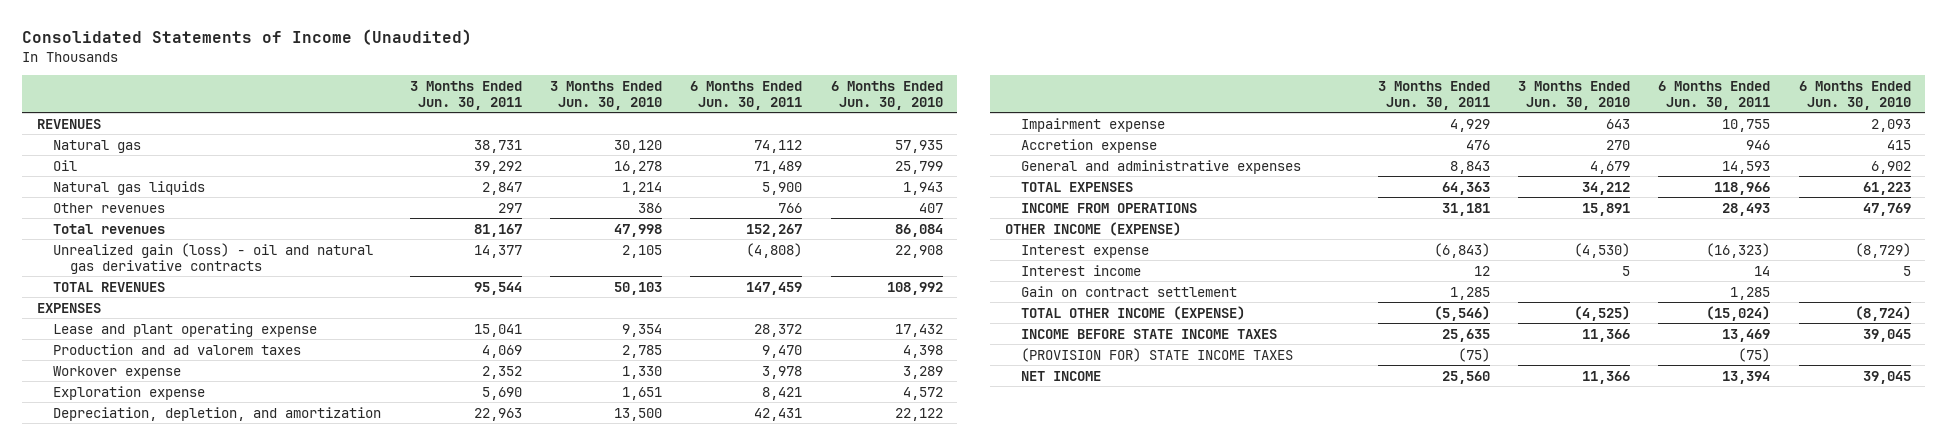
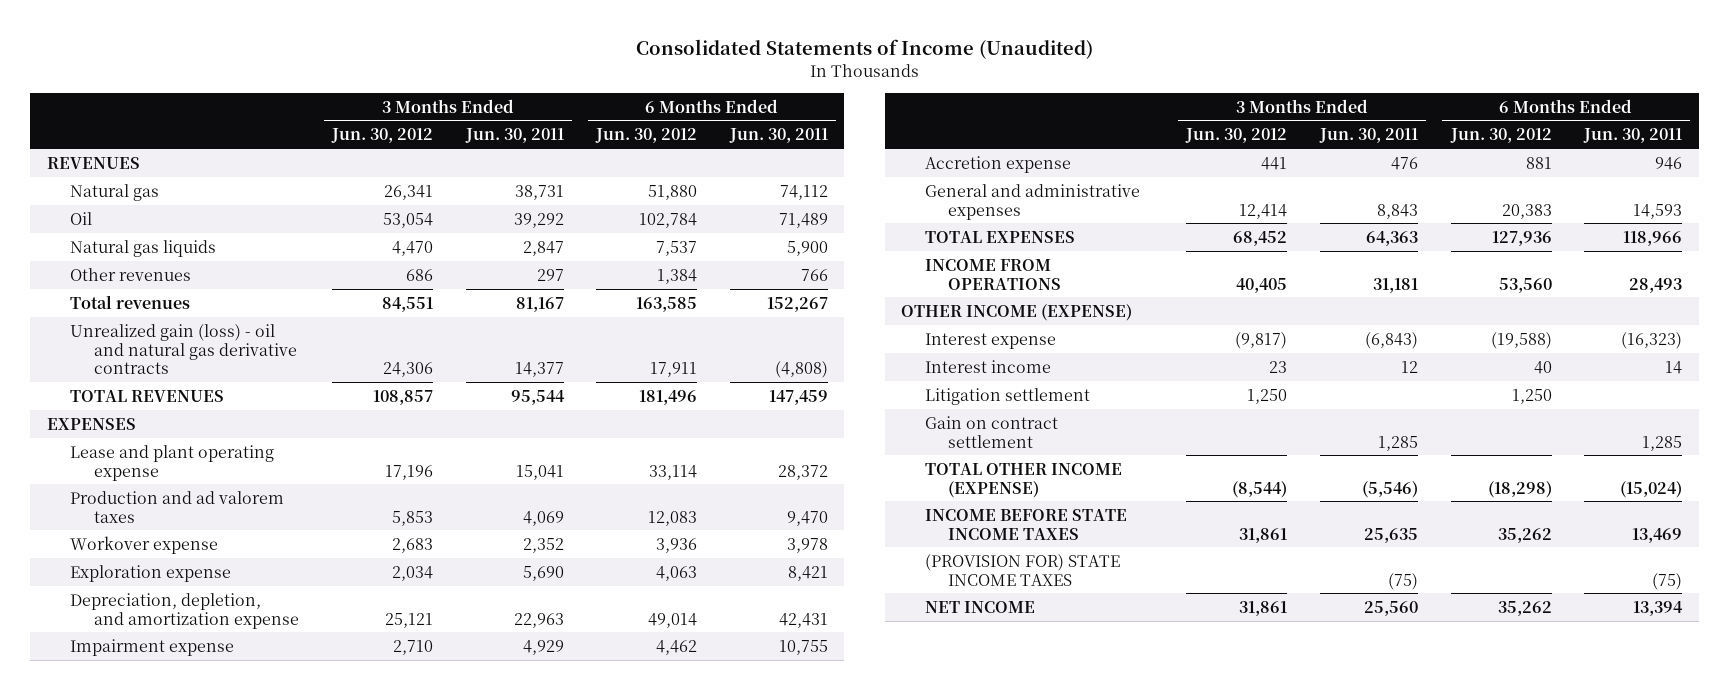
[550,80,663,110] 3 Months Ended Jun. 30, 2010 -> none
[830,80,943,110] 6 Months Ended Jun. 30, 2010 -> none
none -> [330,128,433,144] Jun. 30, 2012
none -> [595,128,698,144] Jun. 30, 2012
[53,406,382,421] Depreciation, depletion, and amortization -> [70,592,300,629] Depreciation, depletion, and amortization expense
none -> [924,387,1090,405] Litigation settlement

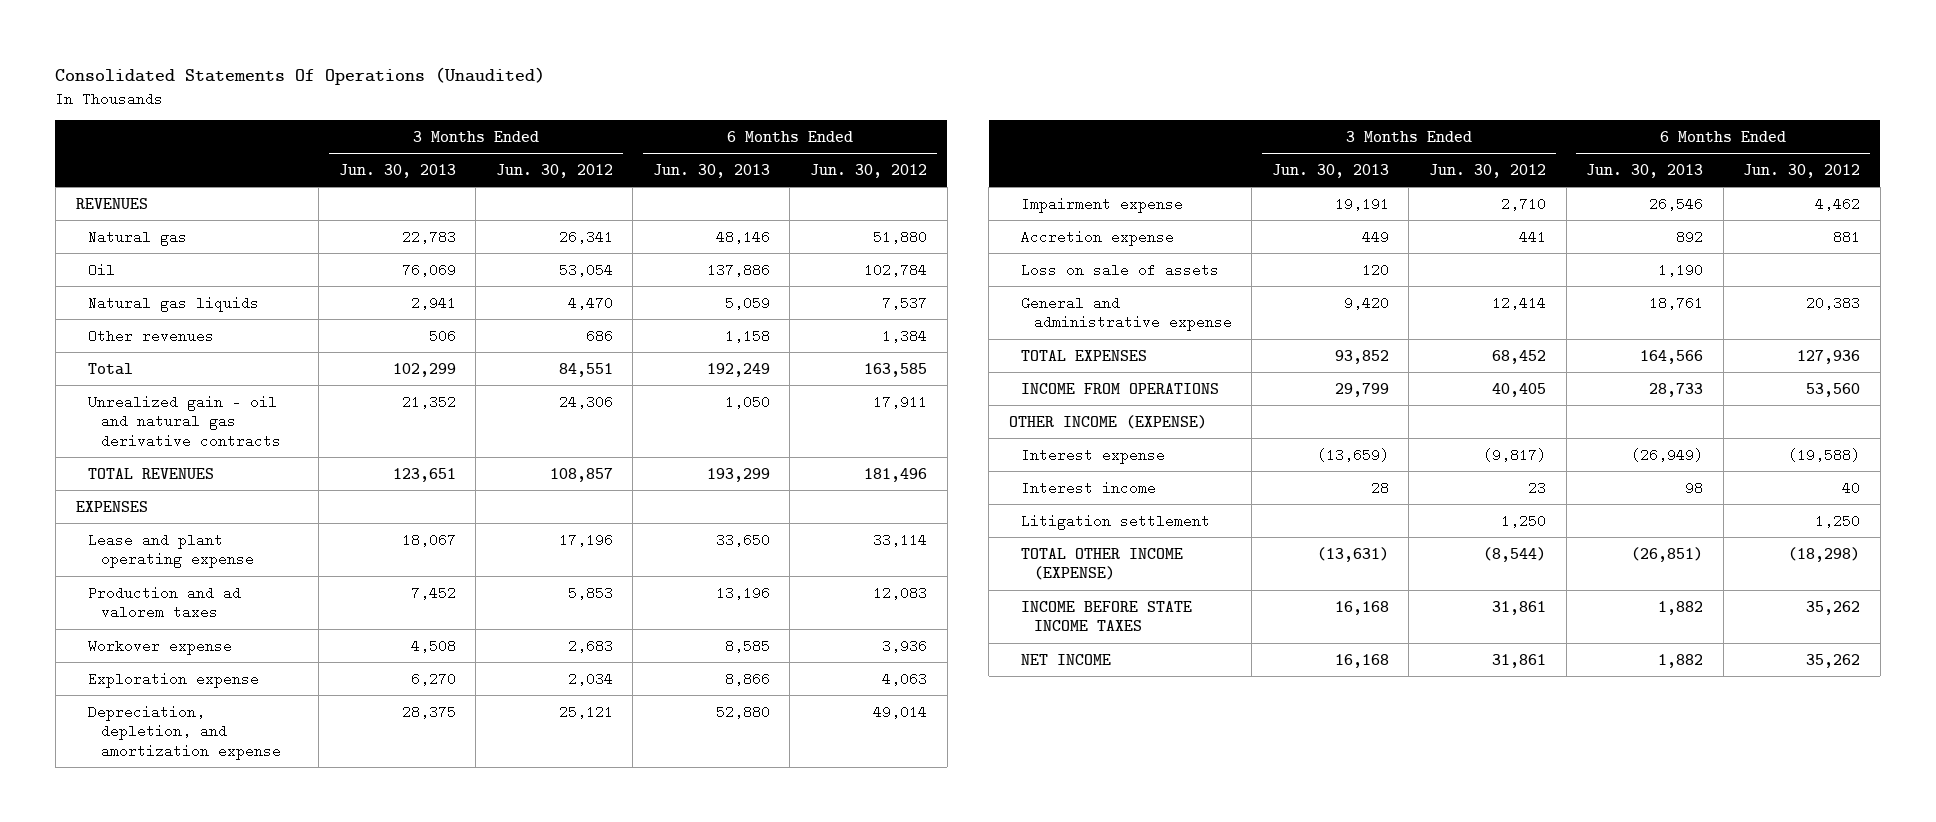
[635,39,1093,60] Consolidated Statements of Income (Unaudited) -> [55,67,546,86] Consolidated Statements Of Operations (Unaudited)
[464,128,564,144] Jun. 30, 2011 -> none
[729,128,829,144] Jun. 30, 2011 -> none
none -> [338,164,456,179] Jun. 30, 2013
none -> [652,164,770,179] Jun. 30, 2013
[70,294,191,309] Total revenues -> [88,362,134,375] Total
[70,323,298,375] Unrealized gain (loss) - oil and natural gas derivative contracts -> [88,394,281,449] Unrealized gain - oil and natural gas derivative contracts
none -> [1021,262,1220,277] Loss on sale of assets
[924,183,1140,220] General and administrative expenses -> [1021,295,1232,332] General and administrative expense
[924,415,1058,448] Gain on contract settlement -> none
[924,553,1120,586] (PROVISION FOR) STATE INCOME TAXES -> none

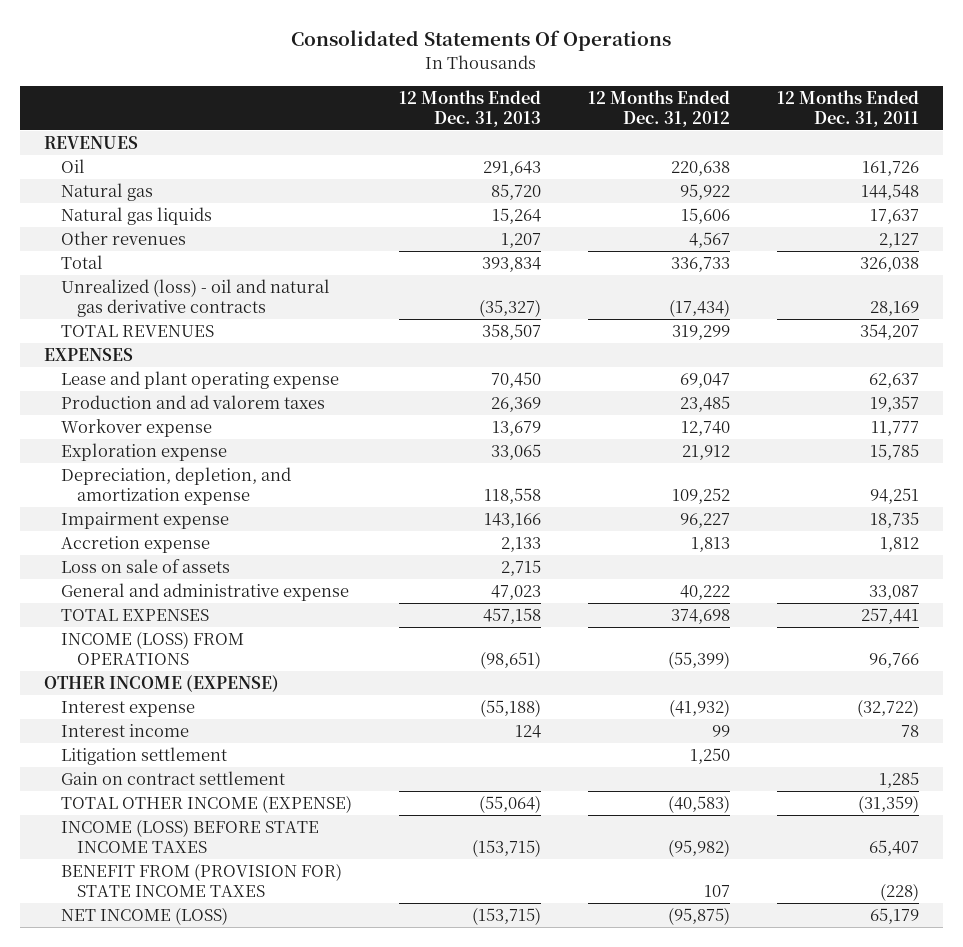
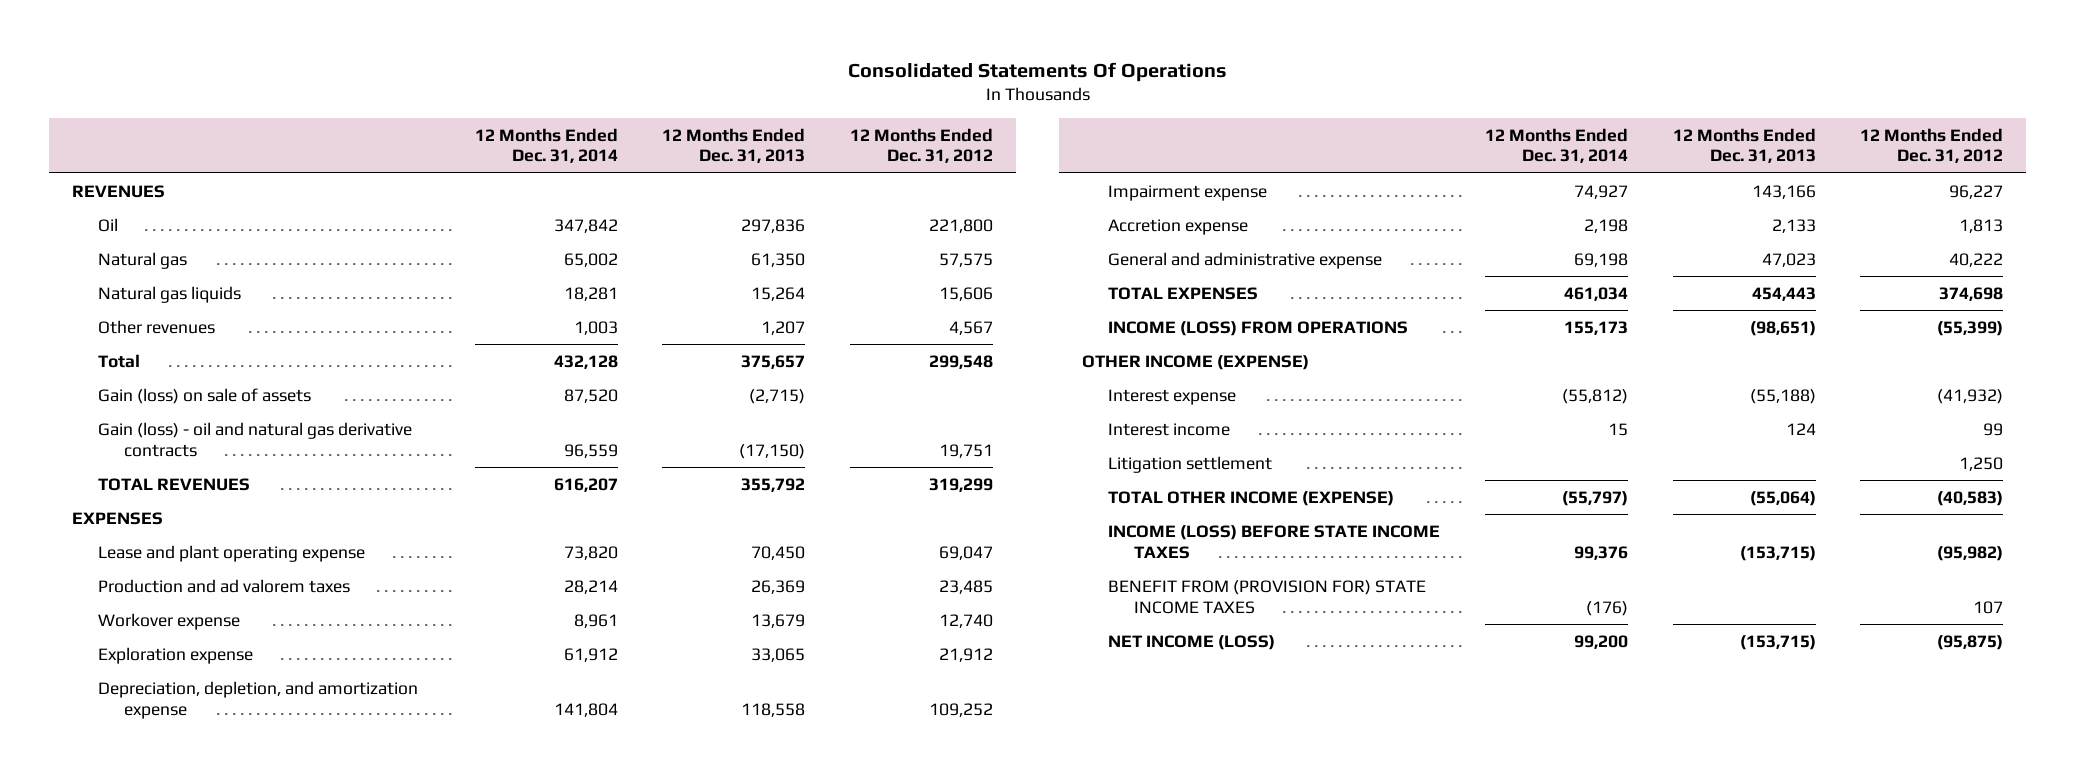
[776,89,919,127] 12 Months Ended Dec. 31, 2011 -> none
none -> [474,127,618,164] 12 Months Ended Dec. 31, 2014
[482,161,541,177] 291,643 -> [741,218,806,233] 297,836
[670,161,730,177] 220,638 -> [929,218,994,233] 221,800
[490,184,541,201] 85,720 -> [751,252,806,267] 61,350
[679,184,730,201] 95,922 -> [939,252,994,267] 57,575
[481,257,541,273] 393,834 -> [741,354,806,369] 375,657
[670,257,730,273] 336,733 -> [929,354,994,369] 299,548
none -> [97,387,311,404] Gain (loss) on sale of assets
[60,279,330,317] Unrealized (loss) - oil and natural gas derivative contracts -> [97,421,412,457] Gain (loss) - oil and natural gas derivative contracts
[478,298,541,317] (35,327) -> [739,443,806,459] (17,150)
[668,298,730,317] (17,434) -> [939,443,994,458] 19,751
[481,324,541,341] 358,507 -> [741,477,806,492] 355,792
[60,559,230,574] Loss on sale of assets -> none
[482,608,541,625] 457,158 -> [1751,286,1816,301] 454,443
[60,771,285,786] Gain on contract settlement -> none

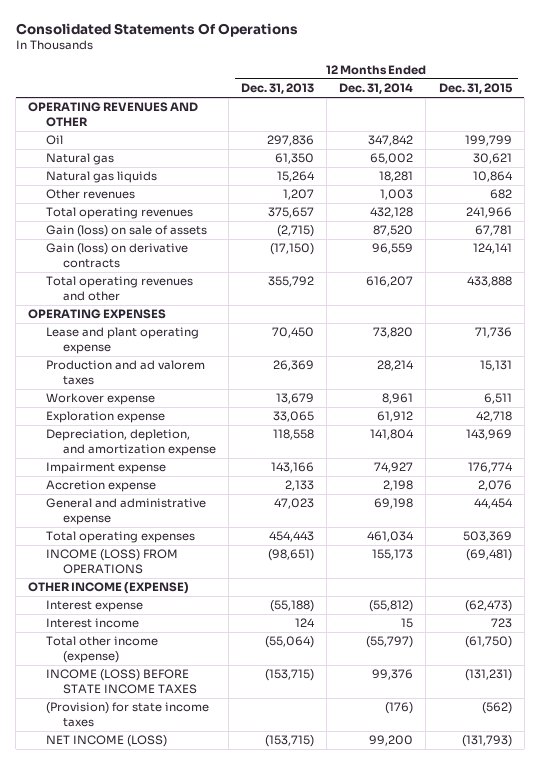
[850,127,994,164] 12 Months Ended Dec. 31, 2012 -> none
none -> [438,83,513,95] Dec. 31, 2015
[71,184,165,198] REVENUES -> [28,102,199,127] OPERATING REVENUES AND OTHER
[97,353,140,368] Total -> [45,207,193,220] Total operating revenues
[97,421,412,457] Gain (loss) - oil and natural gas derivative contracts -> [45,243,188,268] Gain (loss) on derivative contracts
[97,477,250,491] TOTAL REVENUES -> [45,276,193,301] Total operating revenues and other
[71,511,163,525] EXPENSES -> [28,309,167,320] OPERATING EXPENSES
[1108,286,1259,300] TOTAL EXPENSES -> [45,531,195,544] Total operating expenses
[1108,455,1273,473] Litigation settlement -> none
[1108,490,1395,506] TOTAL OTHER INCOME (EXPENSE) -> [45,636,158,663] Total other income (expense)
[1108,579,1427,614] BENEFIT FROM (PROVISION FOR) STATE INCOME TAXES -> [45,702,209,727] (Provision) for state income taxes

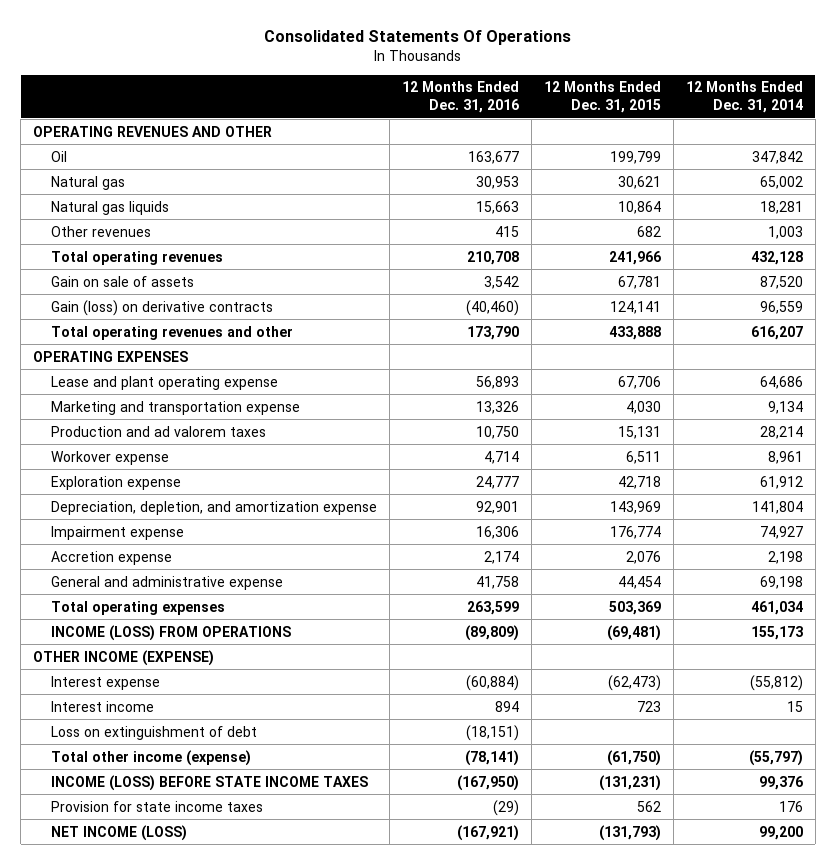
[241,83,315,95] Dec. 31, 2013 -> none
none -> [401,81,519,114] 12 Months Ended Dec. 31, 2016
[45,225,207,238] Gain (loss) on sale of assets -> [50,275,194,287] Gain on sale of assets
[373,327,414,339] 73,820 -> [759,375,803,389] 64,686
[474,327,512,339] 71,736 -> [617,375,661,389] 67,706
none -> [50,400,300,415] Marketing and transportation expense
none -> [50,725,257,740] Loss on extinguishment of debt
[45,702,209,727] (Provision) for state income taxes -> [50,800,263,812] Provision for state income taxes
[385,702,414,715] (176) -> [778,800,803,812] 176
[481,702,512,715] (562) -> [636,800,661,812] 562

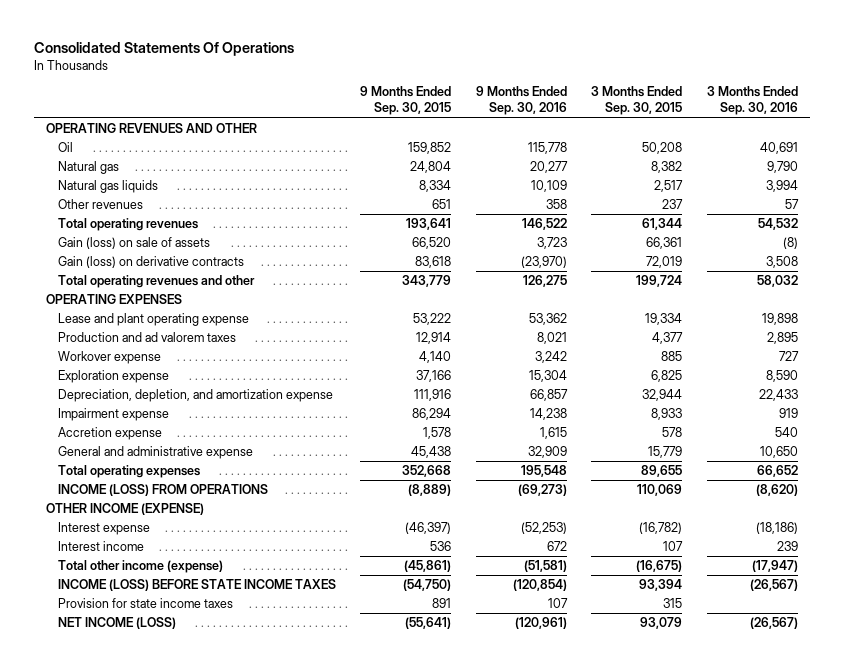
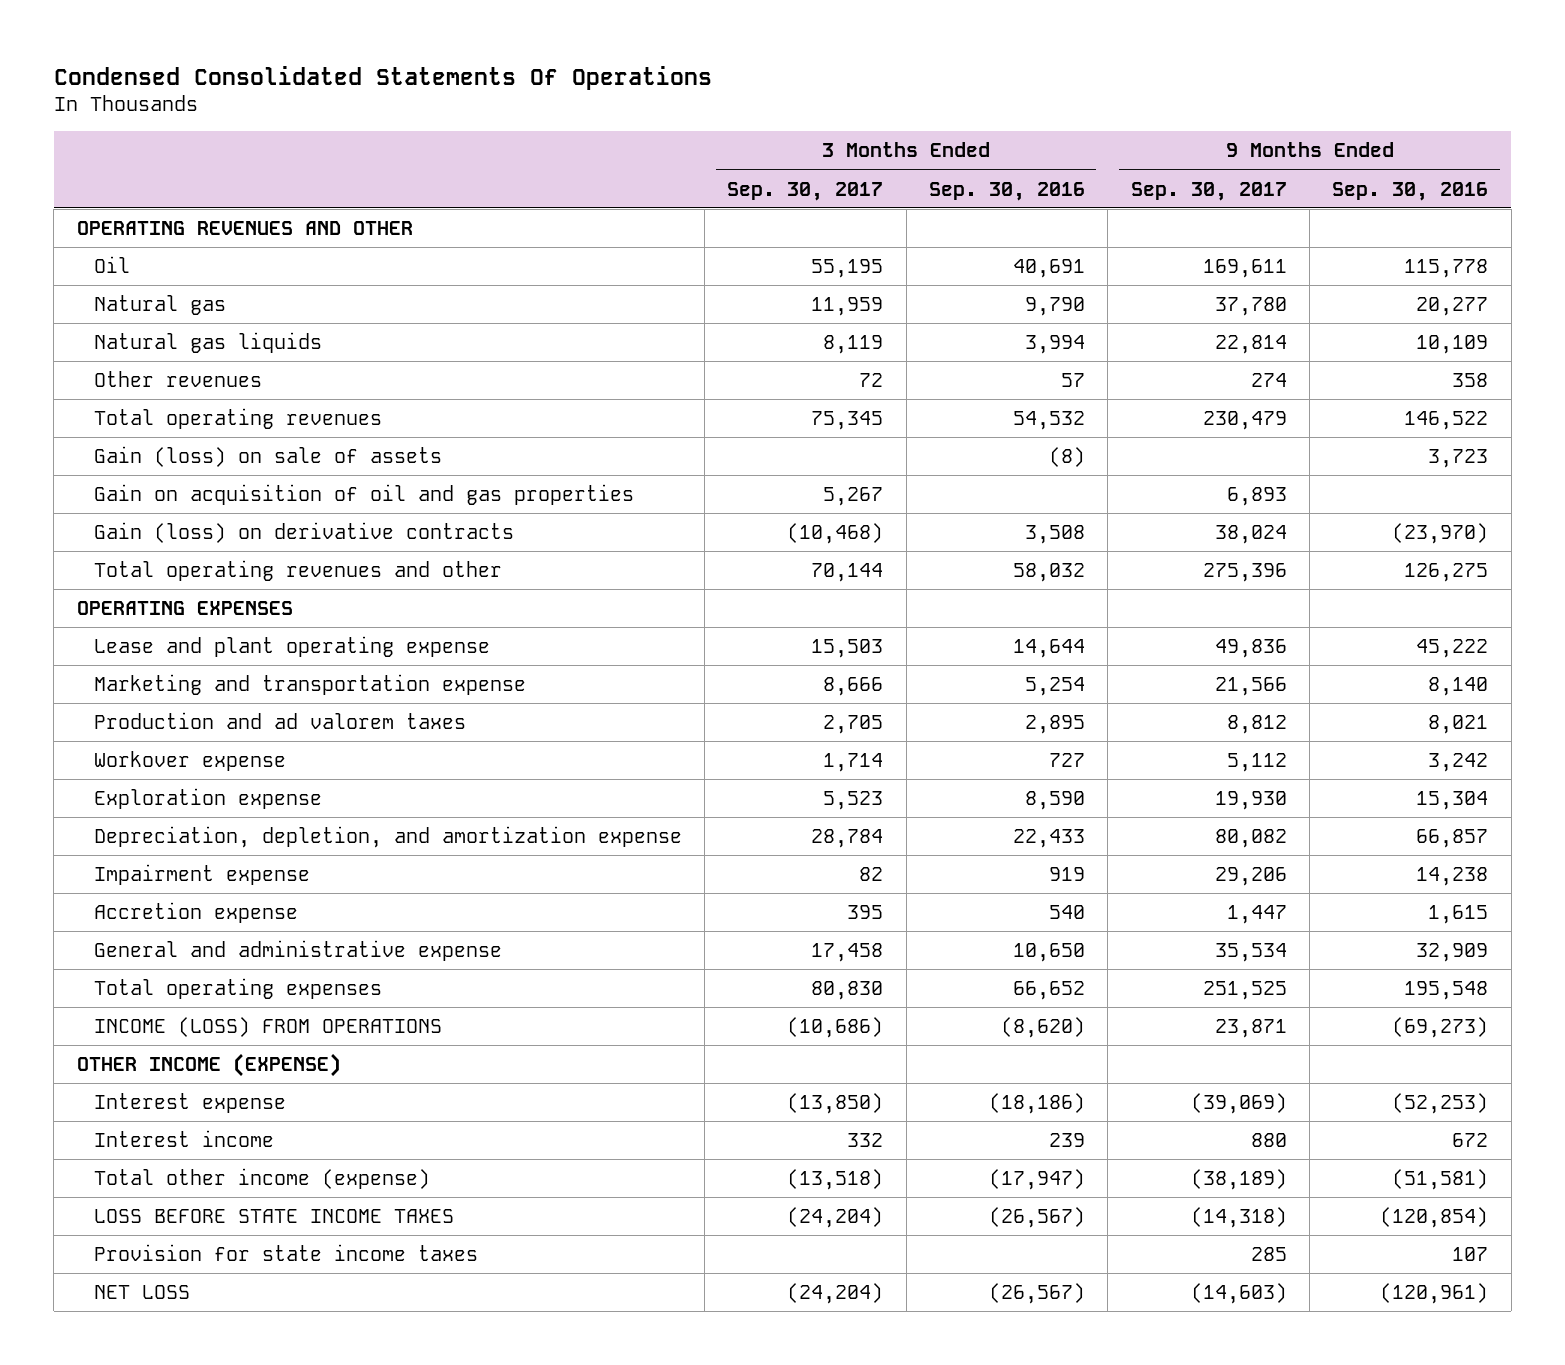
[33,42,294,57] Consolidated Statements Of Operations -> [53,65,712,90] Condensed Consolidated Statements Of Operations
[360,86,452,116] 9 Months Ended Sep. 30, 2015 -> none
[591,86,683,116] 3 Months Ended Sep. 30, 2015 -> none
none -> [727,181,884,201] Sep. 30, 2017
none -> [1130,181,1287,201] Sep. 30, 2017
none -> [93,484,634,506] Gain on acquisition of oil and gas properties
[528,313,567,326] 53,362 -> [1416,639,1489,659] 45,222
[761,313,798,326] 19,898 -> [1013,639,1086,659] 14,644
none -> [93,674,526,696] Marketing and transportation expense
[57,579,336,592] INCOME (LOSS) BEFORE STATE INCOME TAXES -> [93,1209,454,1224] LOSS BEFORE STATE INCOME TAXES
[57,617,176,630] NET INCOME (LOSS) -> [93,1285,190,1300] NET LOSS

